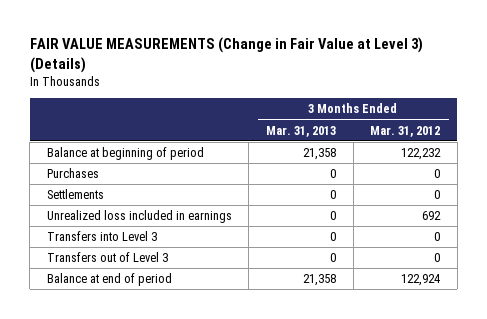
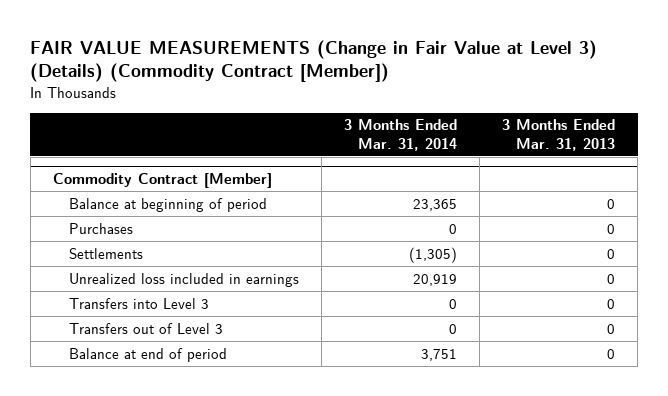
[29,37,423,73] FAIR VALUE MEASUREMENTS (Change in Fair Value at Level 3) (Details) -> [30,39,598,83] FAIR VALUE MEASUREMENTS (Change in Fair Value at Level 3) (Details) (Commodity Contract [Member])
[370,125,441,137] Mar. 31, 2012 -> none
none -> [344,119,458,151] 3 Months Ended Mar. 31, 2014
none -> [52,172,272,188] Commodity Contract [Member]
[303,148,337,161] 21,358 -> [607,198,616,209] 0
[303,274,337,287] 21,358 -> [607,348,616,359] 0

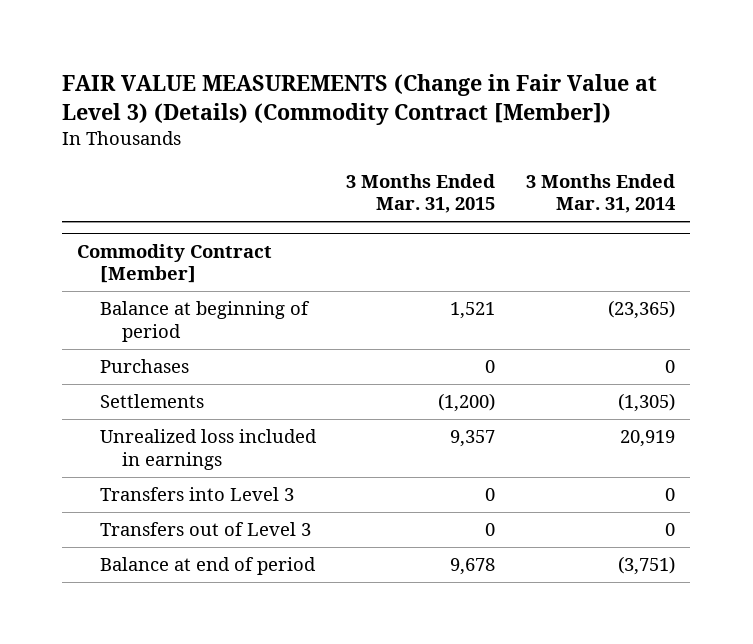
[502,119,616,151] 3 Months Ended Mar. 31, 2013 -> none
none -> [346,173,496,214] 3 Months Ended Mar. 31, 2015
[413,198,458,211] 23,365 -> [608,300,676,320] (23,365)
[421,348,458,361] 3,751 -> [618,556,676,576] (3,751)

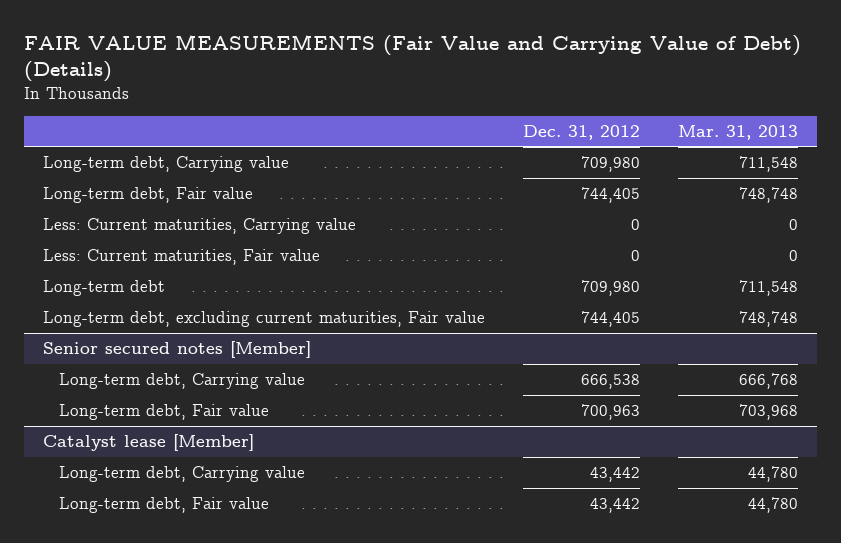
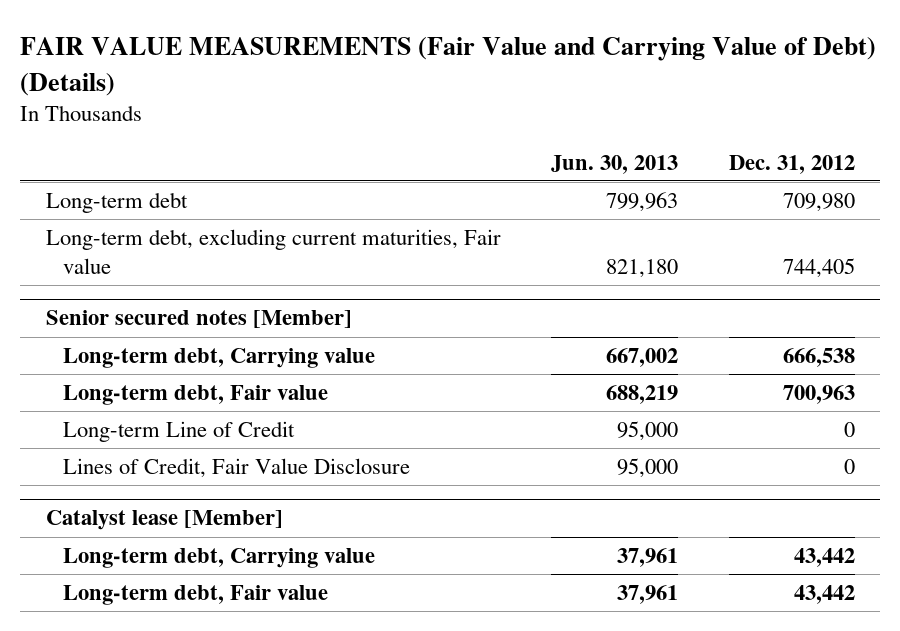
[678,124,799,140] Mar. 31, 2013 -> none
none -> [551,154,679,174] Jun. 30, 2013
[43,156,290,173] Long-term debt, Carrying value -> none
[43,187,254,204] Long-term debt, Fair value -> none
[43,218,357,235] Less: Current maturities, Carrying value -> none
[43,249,321,266] Less: Current maturities, Fair value -> none
none -> [63,421,296,443] Long-term Line of Credit
none -> [63,458,411,479] Lines of Credit, Fair Value Disclosure

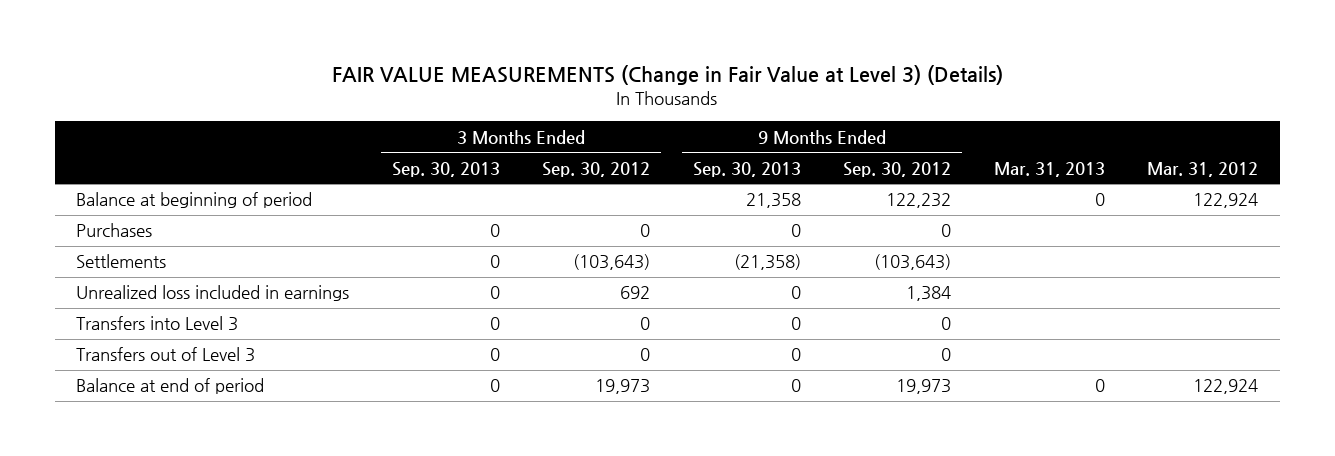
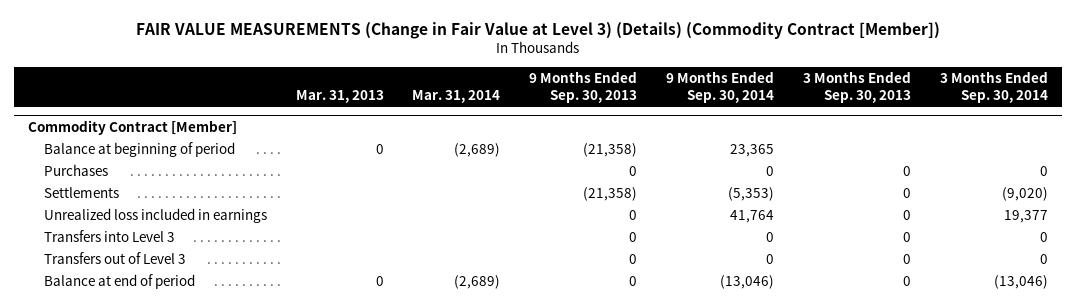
[332,65,1004,86] FAIR VALUE MEASUREMENTS (Change in Fair Value at Level 3) (Details) -> [135,21,940,39] FAIR VALUE MEASUREMENTS (Change in Fair Value at Level 3) (Details) (Commodity Contract [Member])
[542,161,651,177] Sep. 30, 2012 -> none
[843,161,952,177] Sep. 30, 2012 -> none
[1147,161,1259,177] Mar. 31, 2012 -> none
none -> [412,90,501,104] Mar. 31, 2014
none -> [665,70,774,104] 9 Months Ended Sep. 30, 2014
none -> [939,70,1048,104] 3 Months Ended Sep. 30, 2014
none -> [28,119,238,135] Commodity Contract [Member]
[745,193,801,209] 21,358 -> [583,142,638,157] (21,358)

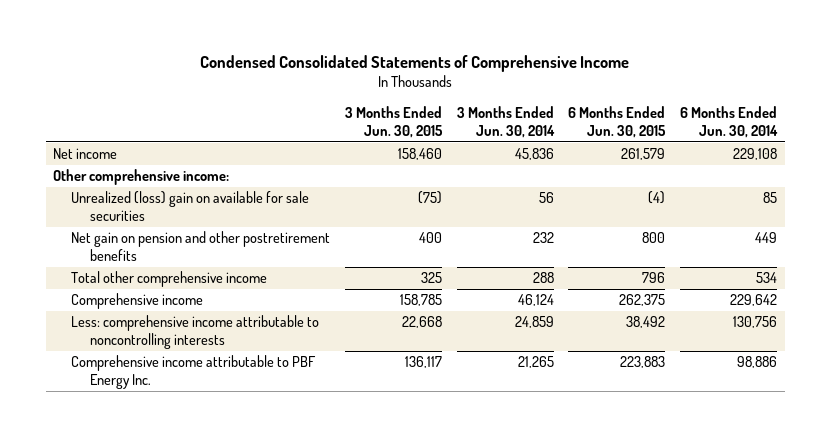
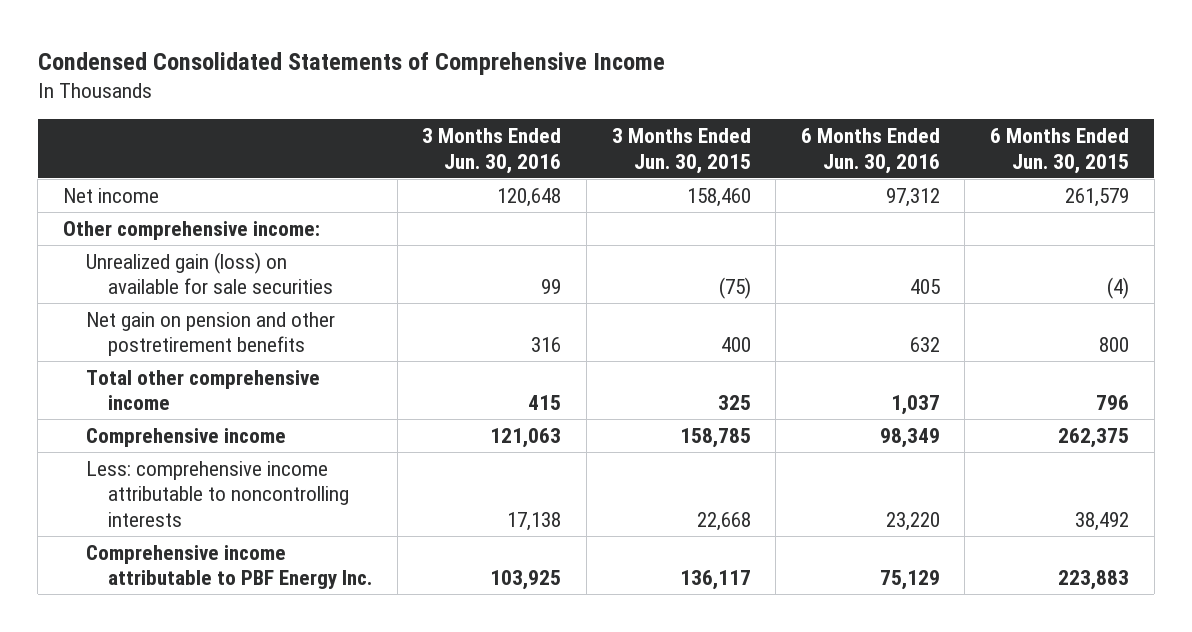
[456,106,555,138] 3 Months Ended Jun. 30, 2014 -> none
[680,106,779,138] 6 Months Ended Jun. 30, 2014 -> none
none -> [422,127,562,174] 3 Months Ended Jun. 30, 2016
none -> [800,127,940,174] 6 Months Ended Jun. 30, 2016
[71,191,310,222] Unrealized (loss) gain on available for sale securities -> [85,251,334,295] Unrealized gain (loss) on available for sale securities

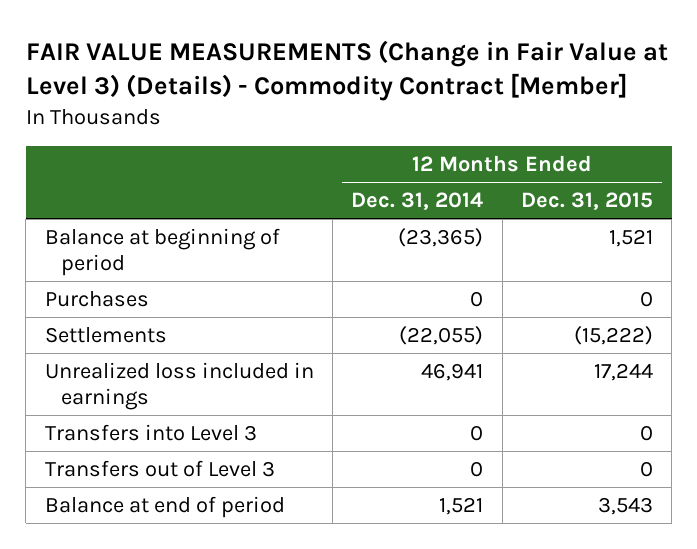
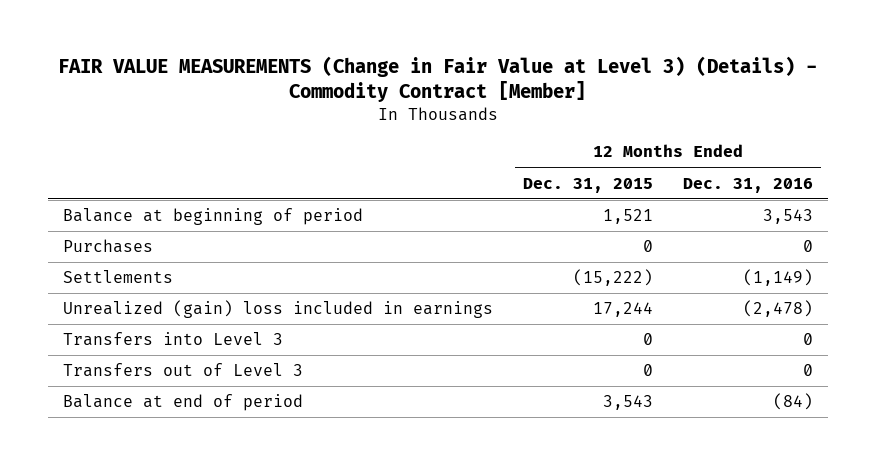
[351,192,484,211] Dec. 31, 2014 -> none
none -> [683,177,814,193] Dec. 31, 2016
[44,361,314,410] Unrealized loss included in earnings -> [62,300,493,319] Unrealized (gain) loss included in earnings

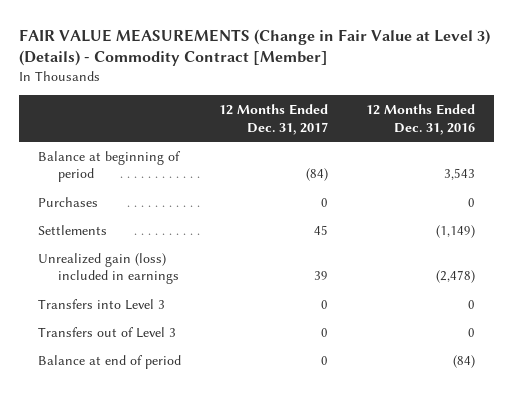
[522,177,653,193] Dec. 31, 2015 -> none
none -> [218,104,328,135] 12 Months Ended Dec. 31, 2017
[62,300,493,319] Unrealized (gain) loss included in earnings -> [37,252,179,285] Unrealized gain (loss) included in earnings

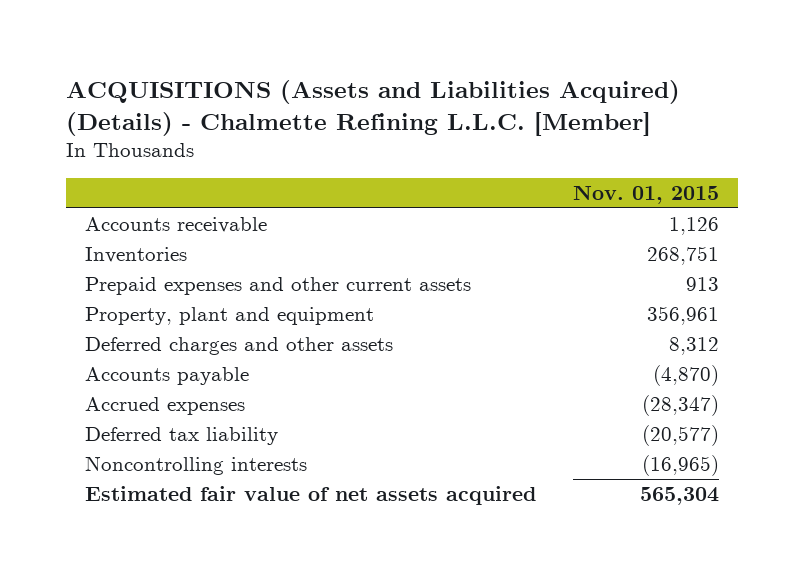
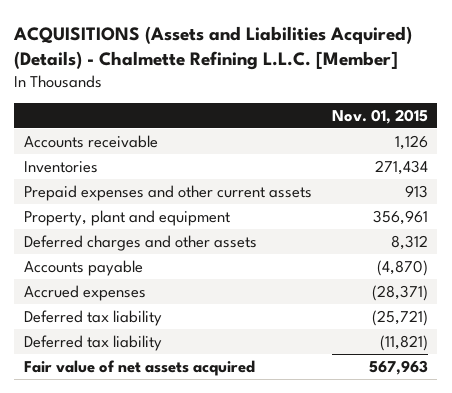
[646,245,719,265] 268,751 -> [374,159,428,175] 271,434
[84,455,307,475] Noncontrolling interests -> none
[641,394,719,416] (28,347) -> [371,284,428,301] (28,371)
[641,424,719,446] (20,577) -> [371,309,428,326] (25,721)
none -> [23,334,162,351] Deferred tax liability
[84,485,536,505] Estimated fair value of net assets acquired -> [23,359,255,376] Fair value of net assets acquired
[639,486,719,505] 565,304 -> [368,359,428,375] 567,963

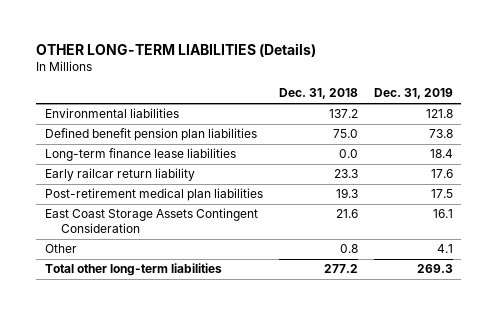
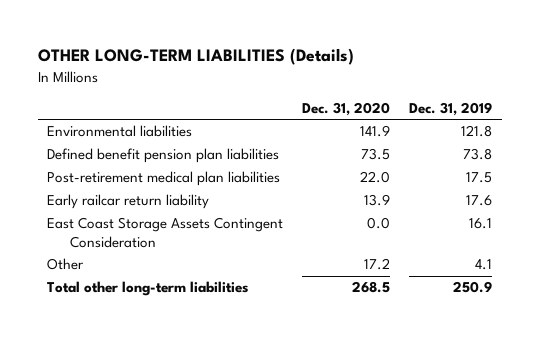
[278,88,358,100] Dec. 31, 2018 -> none
none -> [302,101,391,116] Dec. 31, 2020
[44,148,236,162] Long-term finance lease liabilities -> none
[44,168,195,182] Early railcar return liability -> [47,194,210,210] Early railcar return liability
[417,264,454,274] 269.3 -> [453,281,493,294] 250.9

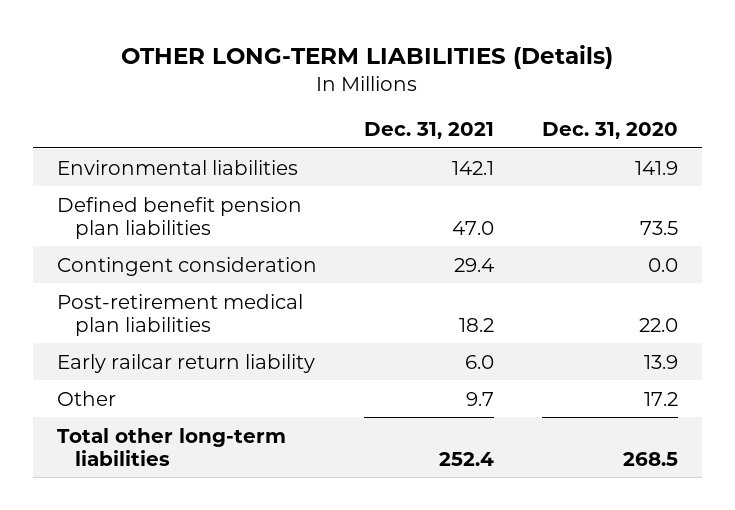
[409,101,493,116] Dec. 31, 2019 -> none
none -> [364,121,495,139] Dec. 31, 2021
none -> [56,256,317,276] Contingent consideration
[47,217,284,248] East Coast Storage Assets Contingent Consideration -> none

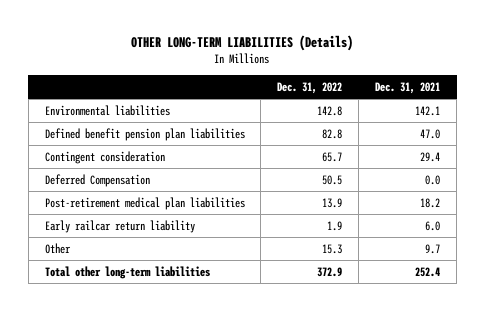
[542,121,679,139] Dec. 31, 2020 -> none
none -> [277,81,343,94] Dec. 31, 2022
none -> [44,173,150,187] Deferred Compensation

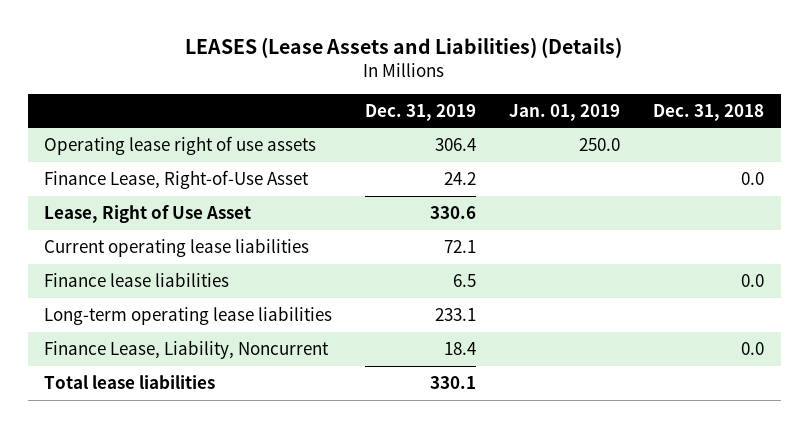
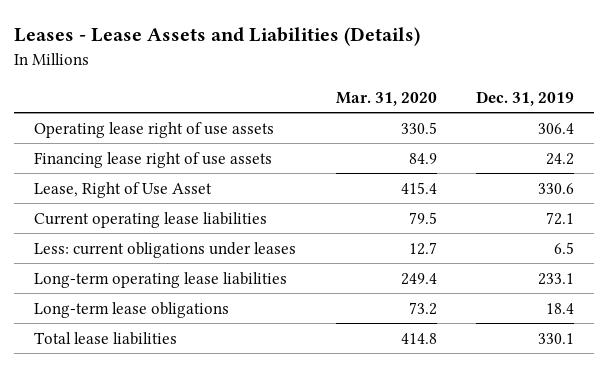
[185,37,623,59] LEASES (Lease Assets and Liabilities) (Details) -> [14,27,421,47] Leases - Lease Assets and Liabilities (Details)
[509,103,621,121] Jan. 01, 2019 -> none
[653,103,765,121] Dec. 31, 2018 -> none
none -> [335,91,437,106] Mar. 31, 2020
[44,169,310,189] Finance Lease, Right-of-Use Asset -> [34,151,273,168] Financing lease right of use assets
[44,271,230,287] Finance lease liabilities -> [34,241,297,258] Less: current obligations under leases
[44,339,330,359] Finance Lease, Liability, Noncurrent -> [34,301,230,318] Long-term lease obligations

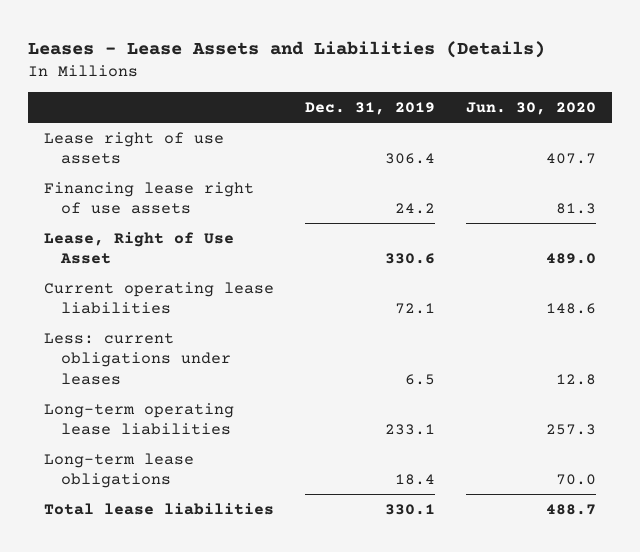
[335,91,437,106] Mar. 31, 2020 -> none
none -> [466,102,597,116] Jun. 30, 2020
[34,121,275,138] Operating lease right of use assets -> [43,131,224,165] Lease right of use assets

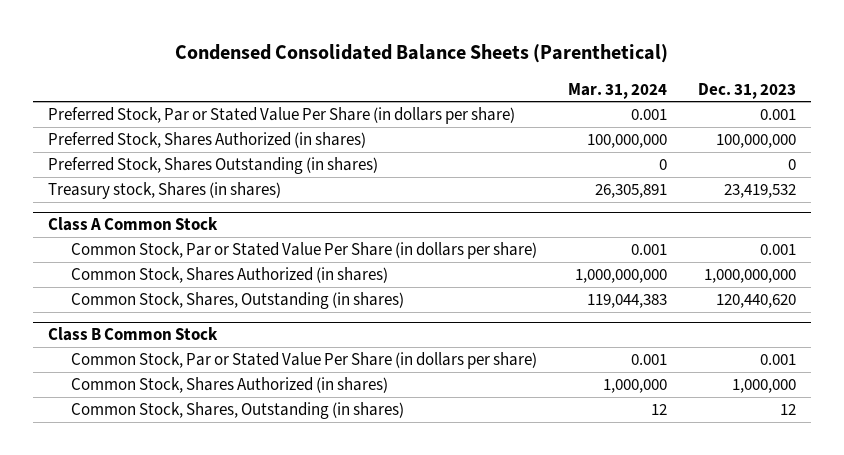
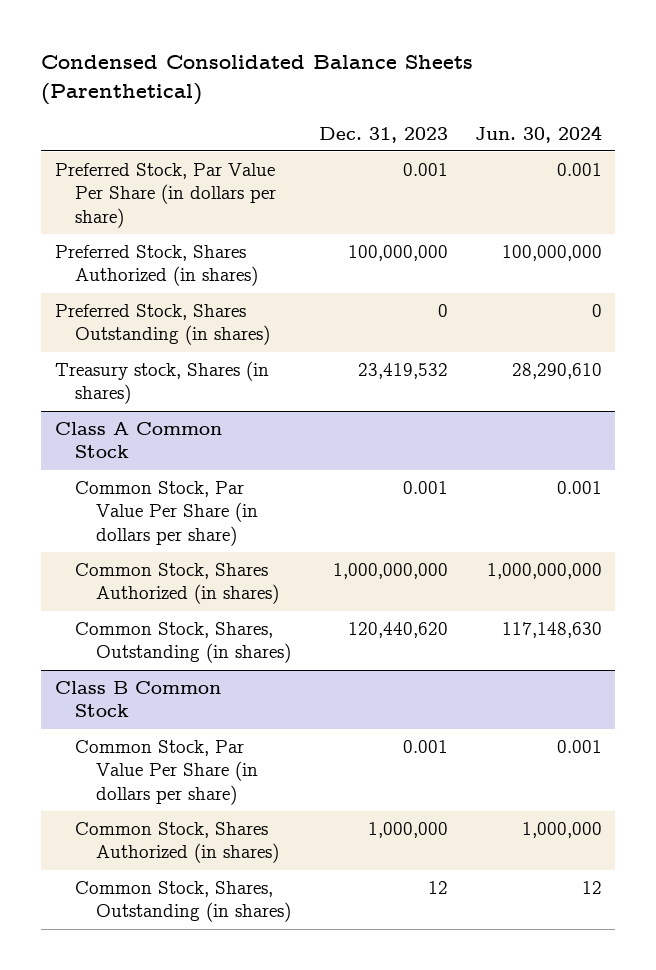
[567,82,667,99] Mar. 31, 2024 -> none
none -> [474,124,602,143] Jun. 30, 2024
[48,107,516,125] Preferred Stock, Par or Stated Value Per Share (in dollars per share) -> [54,162,277,229] Preferred Stock, Par Value Per Share (in dollars per share)
[70,242,537,260] Common Stock, Par or Stated Value Per Share (in dollars per share) -> [75,480,259,547] Common Stock, Par Value Per Share (in dollars per share)
[70,352,537,370] Common Stock, Par or Stated Value Per Share (in dollars per share) -> [75,739,259,806] Common Stock, Par Value Per Share (in dollars per share)

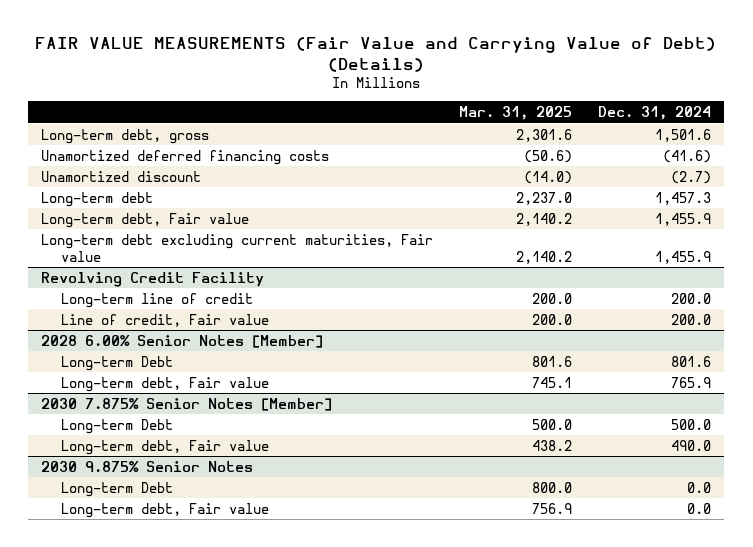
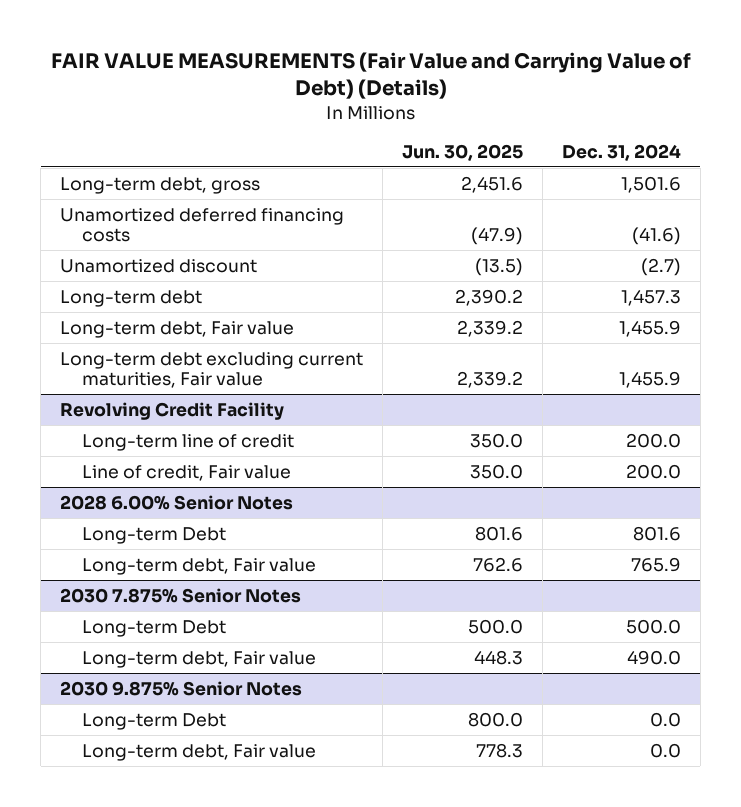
[459,106,573,121] Mar. 31, 2025 -> none
none -> [402,143,524,161] Jun. 30, 2025
[41,334,324,348] 2028 6.00% Senior Notes [Member] -> [60,494,294,510] 2028 6.00% Senior Notes
[41,397,333,411] 2030 7.875% Senior Notes [Member] -> [60,587,302,603] 2030 7.875% Senior Notes

